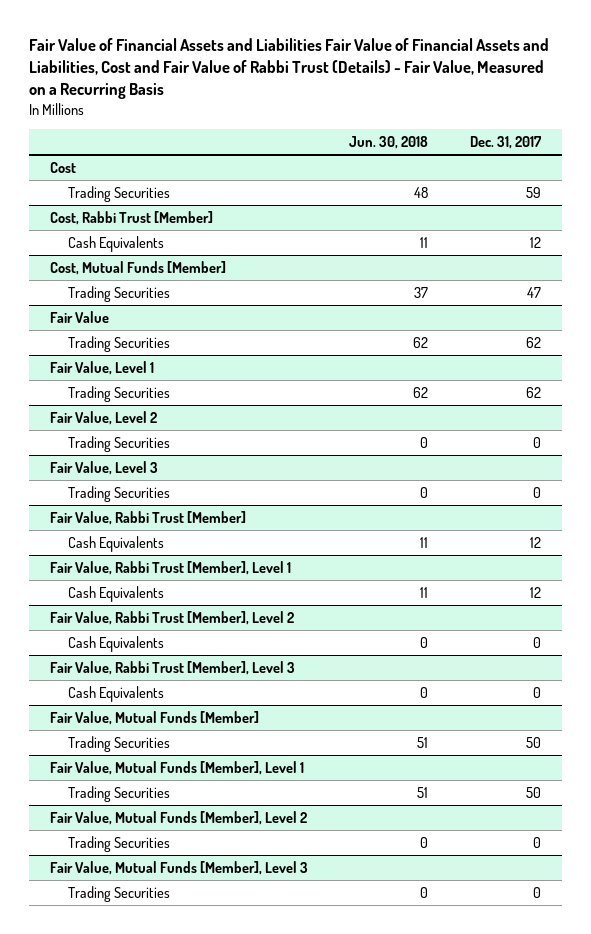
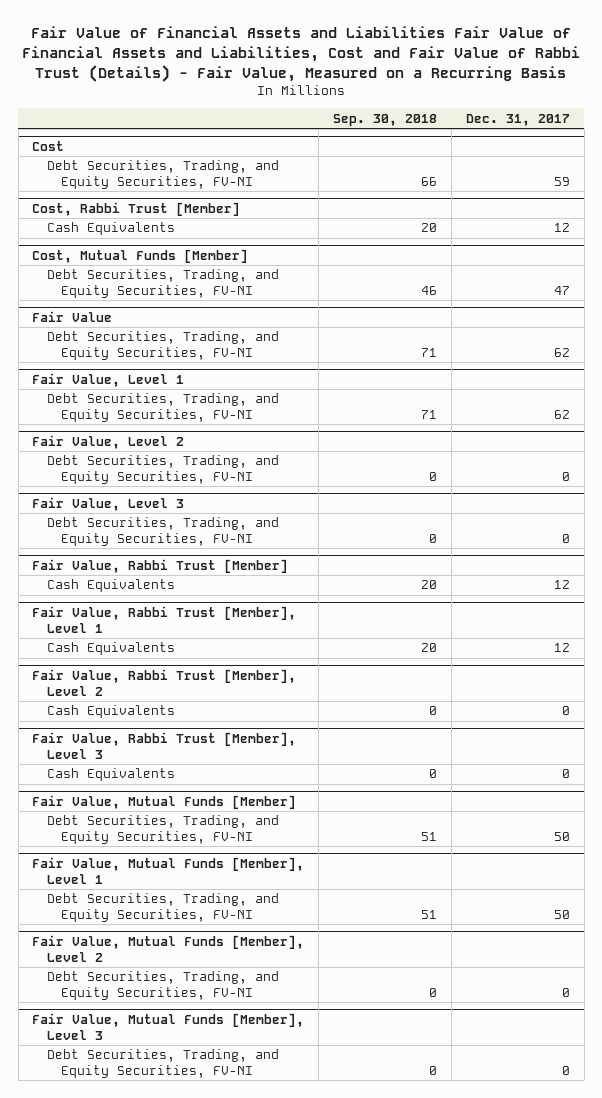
[349,135,429,149] Jun. 30, 2018 -> none
none -> [333,113,438,126] Sep. 30, 2018
[67,185,170,202] Trading Securities -> [46,160,279,189] Debt Securities, Trading, and Equity Securities, FV-NI
[67,285,170,302] Trading Securities -> [46,269,279,298] Debt Securities, Trading, and Equity Securities, FV-NI
[67,335,170,352] Trading Securities -> [46,331,279,360] Debt Securities, Trading, and Equity Securities, FV-NI
[67,385,170,402] Trading Securities -> [46,393,279,422] Debt Securities, Trading, and Equity Securities, FV-NI
[67,435,170,452] Trading Securities -> [46,455,279,484] Debt Securities, Trading, and Equity Securities, FV-NI
[67,485,170,502] Trading Securities -> [46,517,279,546] Debt Securities, Trading, and Equity Securities, FV-NI
[67,735,170,752] Trading Securities -> [46,815,279,844] Debt Securities, Trading, and Equity Securities, FV-NI
[67,785,170,802] Trading Securities -> [46,893,279,922] Debt Securities, Trading, and Equity Securities, FV-NI
[67,835,170,852] Trading Securities -> [46,971,279,1000] Debt Securities, Trading, and Equity Securities, FV-NI
[67,885,170,902] Trading Securities -> [46,1049,279,1078] Debt Securities, Trading, and Equity Securities, FV-NI

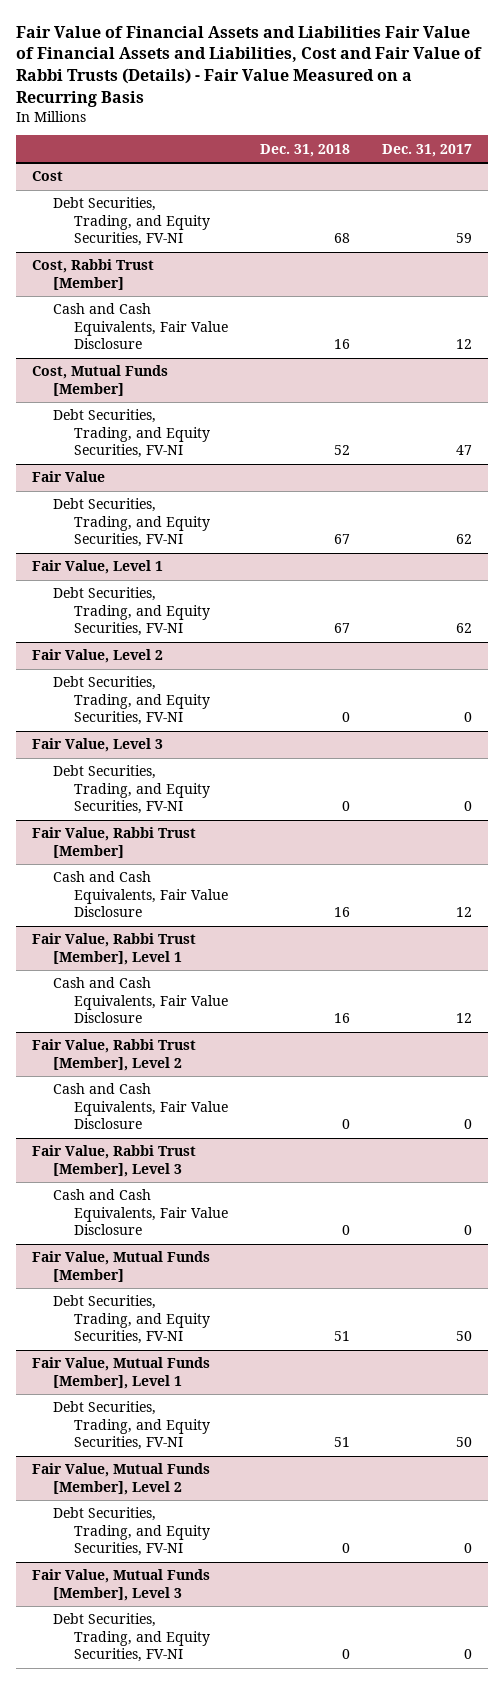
[22,26,581,83] Fair Value of Financial Assets and Liabilities Fair Value of Financial Assets and Liabilities, Cost and Fair Value of Rabbi Trust (Details) - Fair Value, Measured on a Recurring Basis -> [16,25,483,107] Fair Value of Financial Assets and Liabilities Fair Value of Financial Assets and Liabilities, Cost and Fair Value of Rabbi Trusts (Details) - Fair Value Measured on a Recurring Basis
[333,113,438,126] Sep. 30, 2018 -> none
none -> [260,143,351,157] Dec. 31, 2018
[46,222,175,236] Cash Equivalents -> [53,303,229,350] Cash and Cash Equivalents, Fair Value Disclosure
[46,579,175,593] Cash Equivalents -> [53,871,229,918] Cash and Cash Equivalents, Fair Value Disclosure
[46,642,175,656] Cash Equivalents -> [53,977,229,1024] Cash and Cash Equivalents, Fair Value Disclosure
[46,705,175,719] Cash Equivalents -> [53,1083,229,1130] Cash and Cash Equivalents, Fair Value Disclosure
[46,768,175,782] Cash Equivalents -> [53,1189,229,1236] Cash and Cash Equivalents, Fair Value Disclosure

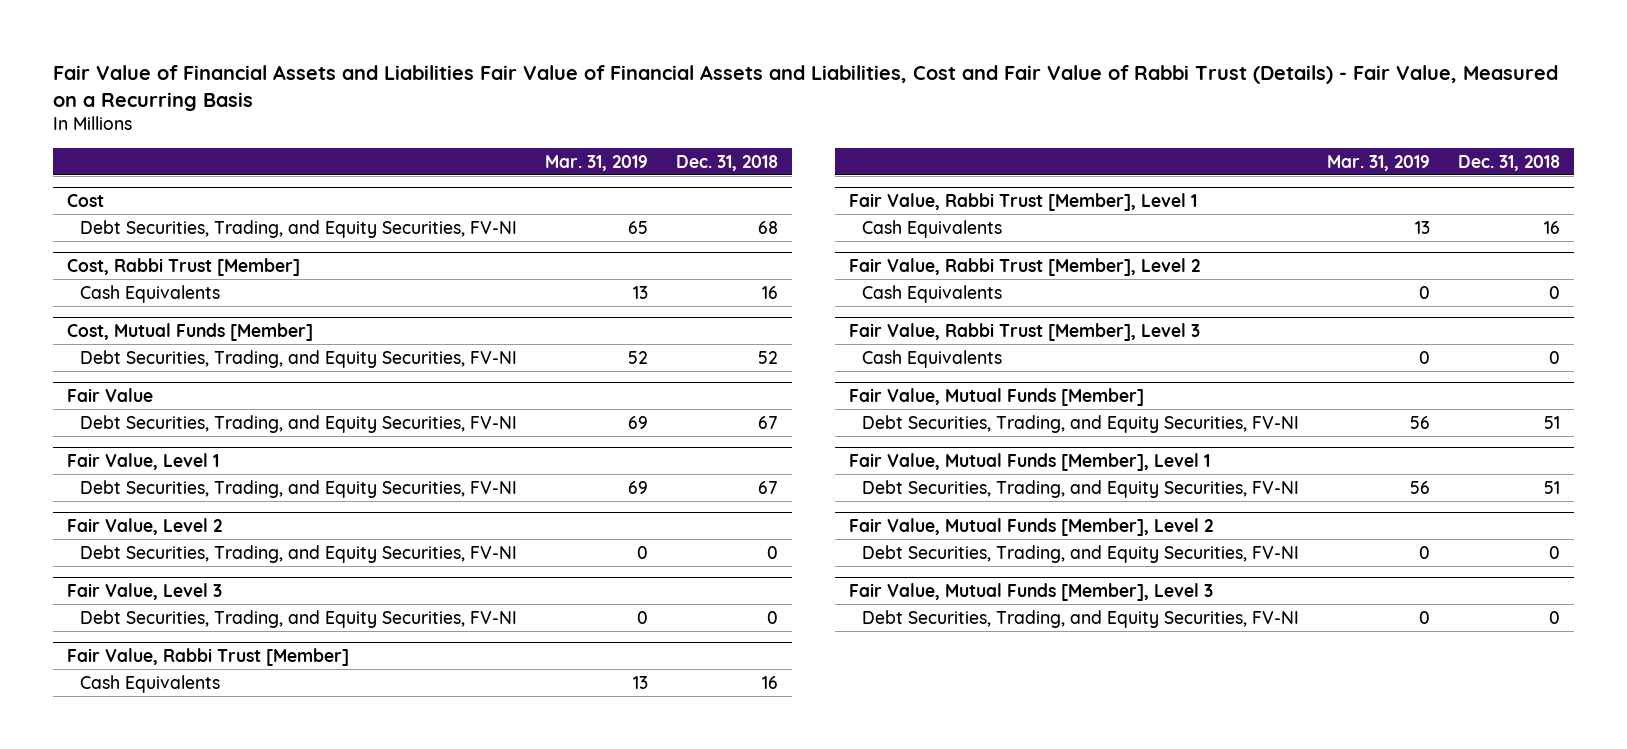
[16,25,483,107] Fair Value of Financial Assets and Liabilities Fair Value of Financial Assets and Liabilities, Cost and Fair Value of Rabbi Trusts (Details) - Fair Value Measured on a Recurring Basis -> [52,64,1558,111] Fair Value of Financial Assets and Liabilities Fair Value of Financial Assets and Liabilities, Cost and Fair Value of Rabbi Trust (Details) - Fair Value, Measured on a Recurring Basis
[381,143,472,157] Dec. 31, 2017 -> none
none -> [544,154,648,171] Mar. 31, 2019
[53,303,229,350] Cash and Cash Equivalents, Fair Value Disclosure -> [80,284,221,303] Cash Equivalents
[53,871,229,918] Cash and Cash Equivalents, Fair Value Disclosure -> [80,674,221,693] Cash Equivalents
[53,977,229,1024] Cash and Cash Equivalents, Fair Value Disclosure -> [862,219,1003,238] Cash Equivalents
[53,1083,229,1130] Cash and Cash Equivalents, Fair Value Disclosure -> [862,284,1003,303] Cash Equivalents
[53,1189,229,1236] Cash and Cash Equivalents, Fair Value Disclosure -> [862,349,1003,368] Cash Equivalents

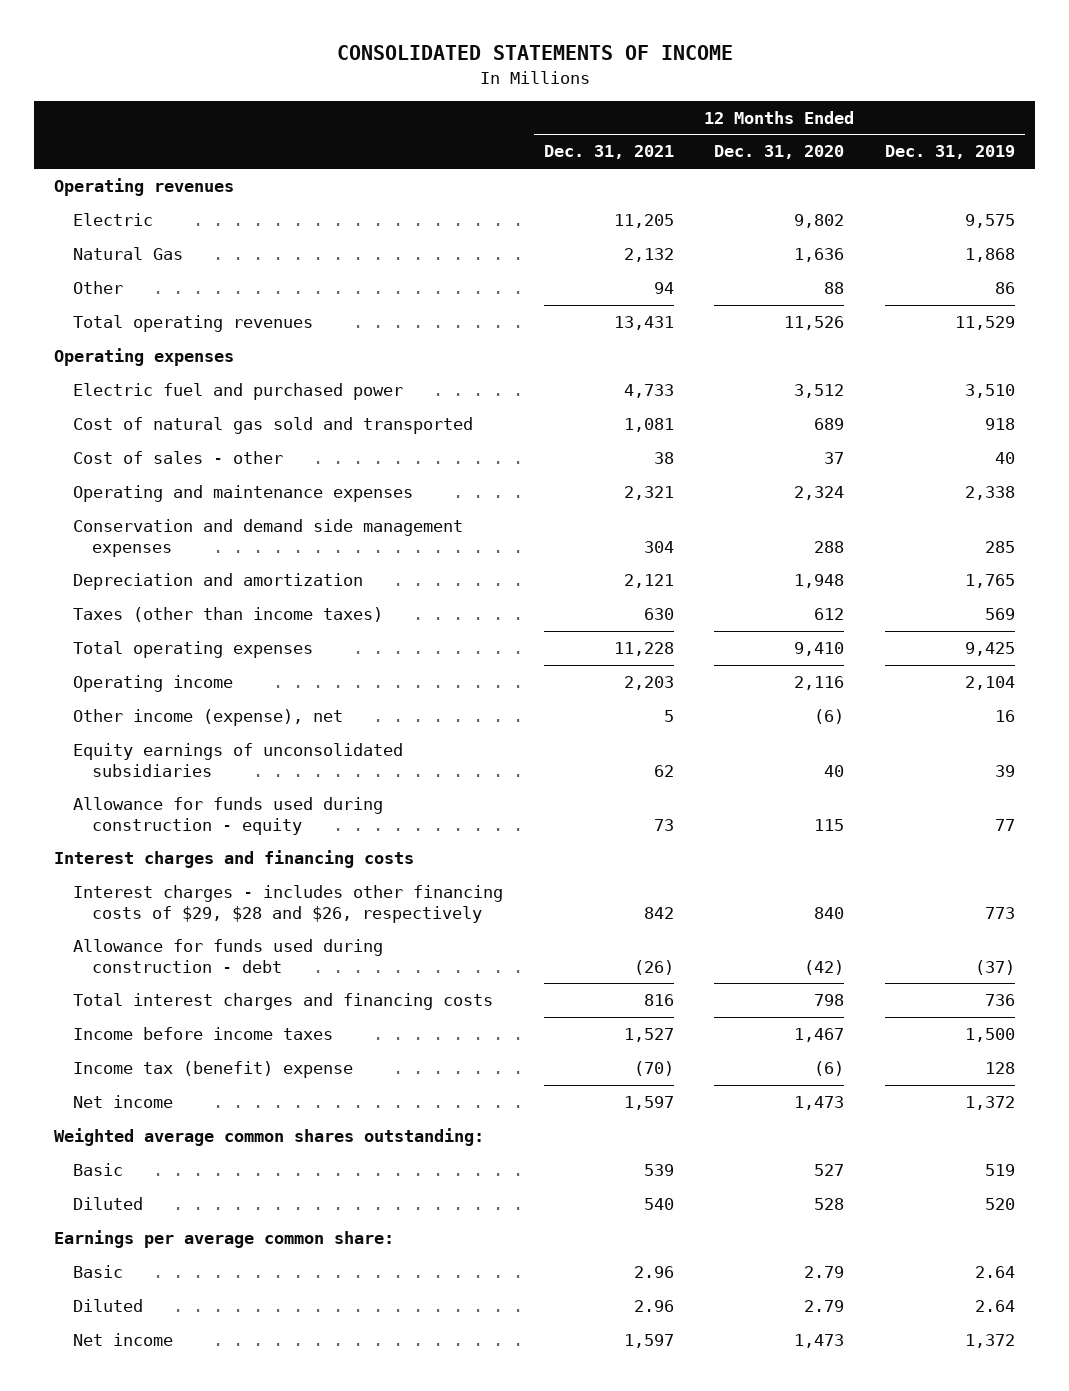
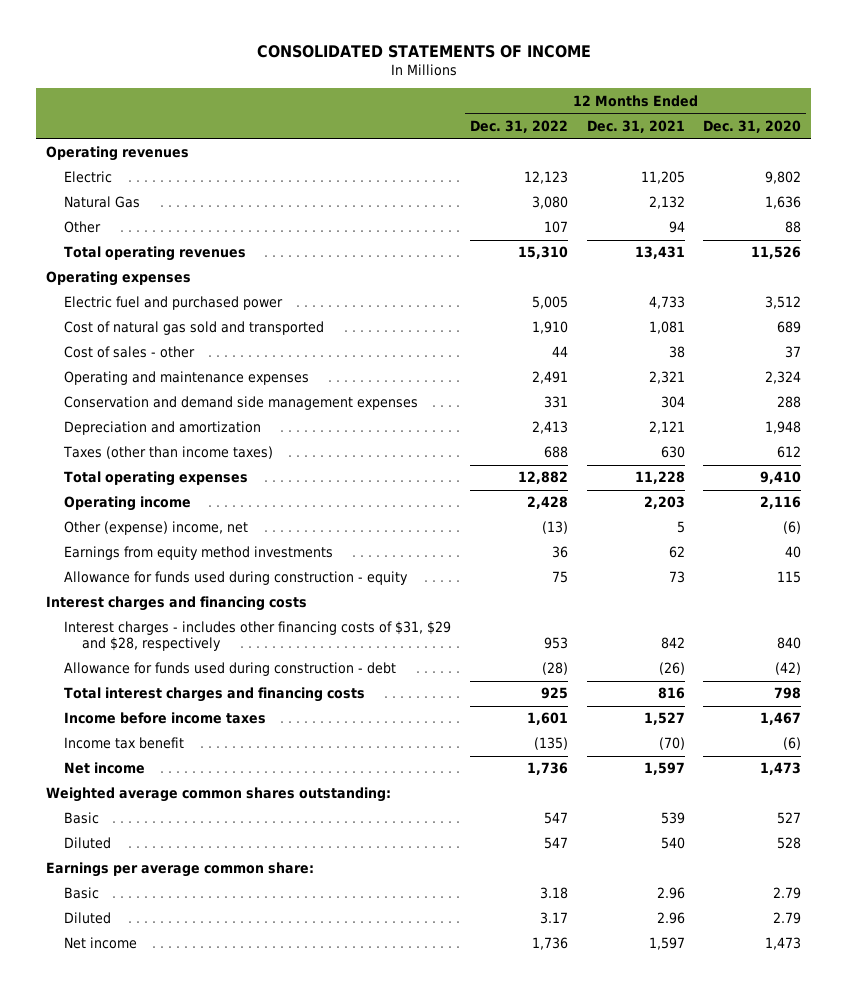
[884,145,1015,160] Dec. 31, 2019 -> none
none -> [469,119,568,133] Dec. 31, 2022
[73,709,344,727] Other income (expense), net -> [63,521,248,536] Other (expense) income, net
[73,743,404,777] Equity earnings of unconsolidated subsidiaries -> [63,546,333,561] Earnings from equity method investments
[73,885,504,923] Interest charges - includes other financing costs of $29, $28 and $26, respectively -> [63,621,451,651] Interest charges - includes other financing costs of $31, $29 and $28, respectively
[73,1061,354,1079] Income tax (benefit) expense -> [63,737,184,750] Income tax benefit

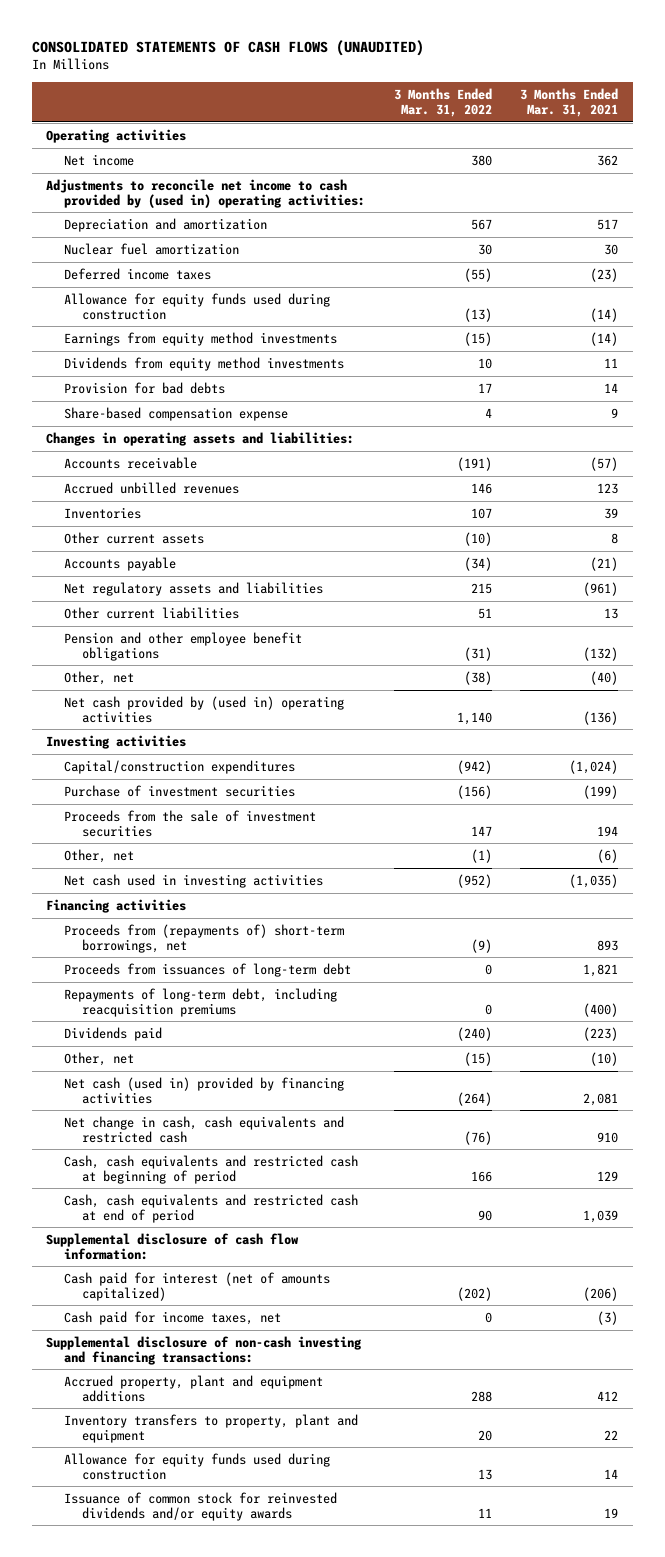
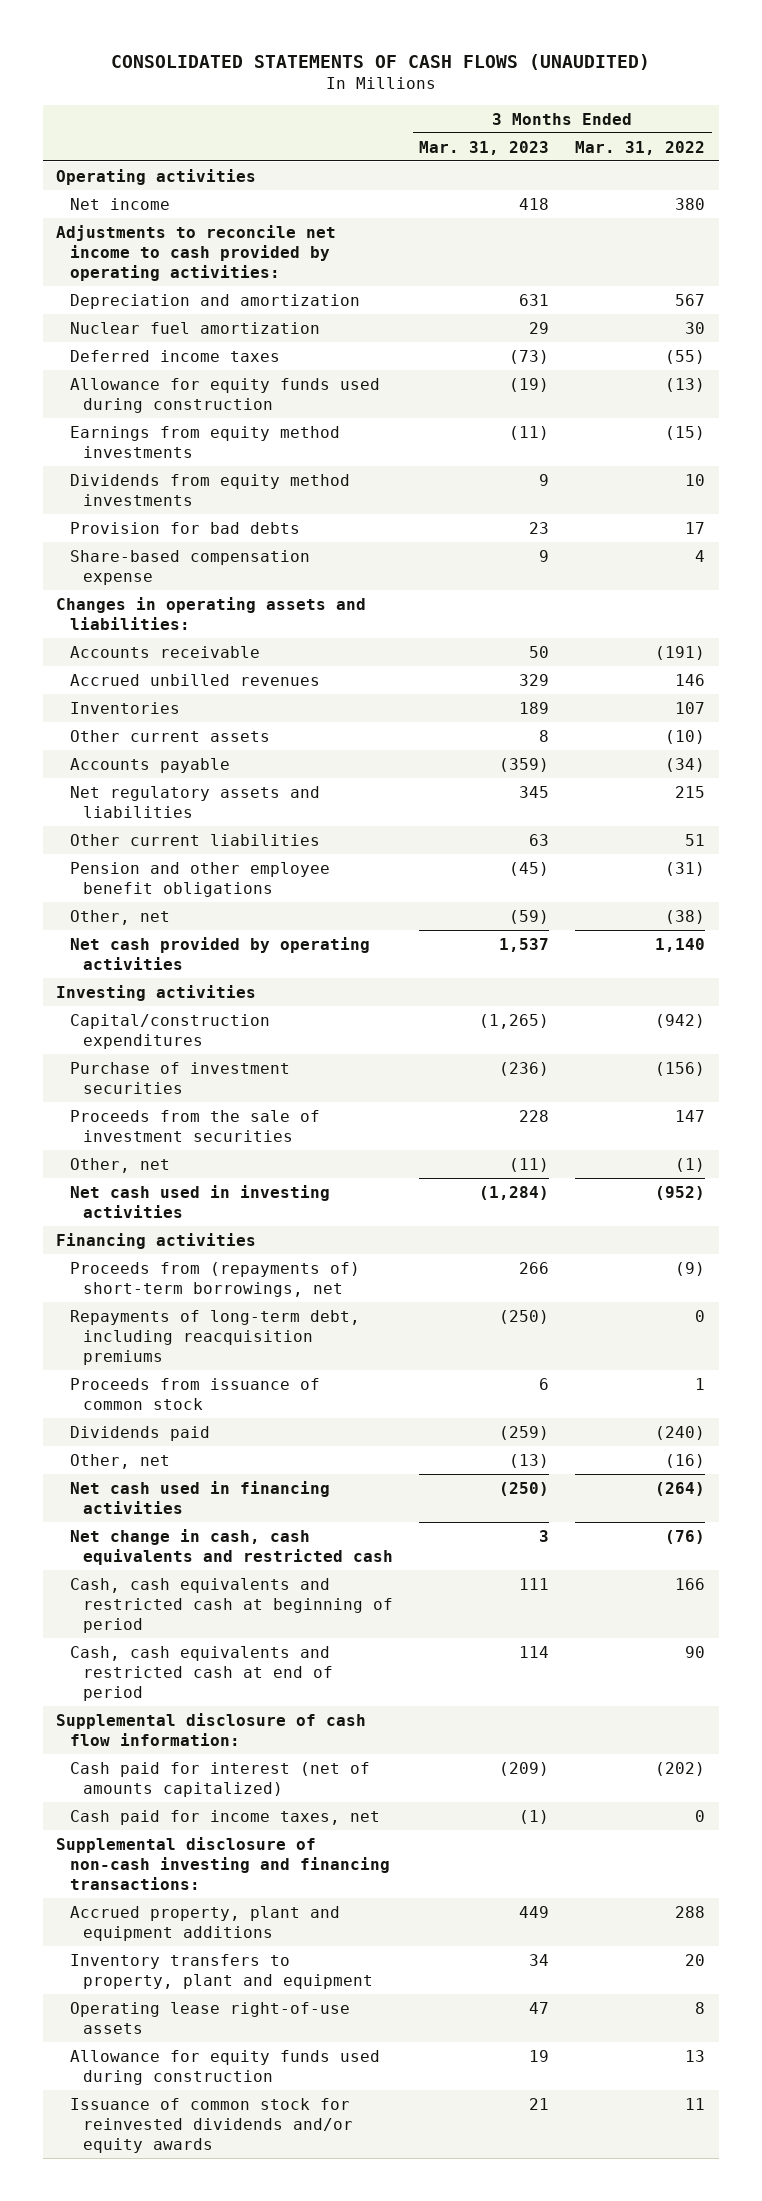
[520,88,619,117] 3 Months Ended Mar. 31, 2021 -> none
none -> [419,140,550,155] Mar. 31, 2023
[46,178,366,208] Adjustments to reconcile net income to cash provided by (used in) operating activities: -> [56,224,337,281] Adjustments to reconcile net income to cash provided by operating activities:
[64,695,345,723] Net cash provided by (used in) operating activities -> [69,936,370,970] Net cash provided by operating activities
[64,962,352,977] Proceeds from issuances of long-term debt -> none
none -> [69,1377,320,1410] Proceeds from issuance of common stock
[463,1051,492,1066] (15) -> [665,1453,706,1468] (16)
[64,1076,345,1104] Net cash (used in) provided by financing activities -> [69,1480,330,1514] Net cash used in financing activities
none -> [69,2001,350,2034] Operating lease right-of-use assets

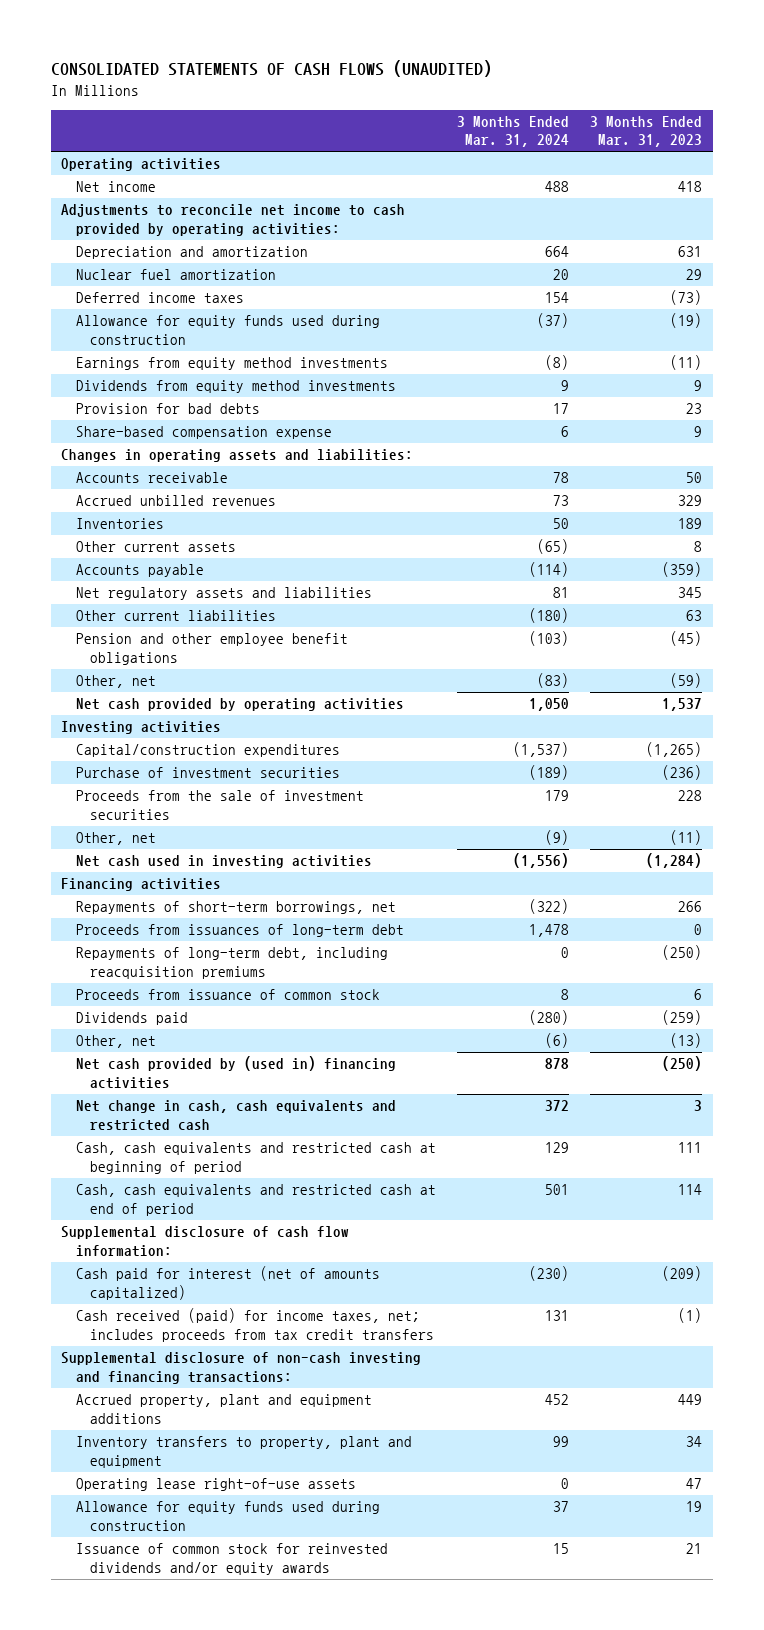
[575,140,706,155] Mar. 31, 2022 -> none
none -> [456,115,569,148] 3 Months Ended Mar. 31, 2024
[69,1261,360,1297] Proceeds from (repayments of) short-term borrowings, net -> [75,901,396,915] Repayments of short-term borrowings, net
none -> [75,924,404,938] Proceeds from issuances of long-term debt
[69,1480,330,1514] Net cash used in financing activities -> [75,1056,396,1089] Net cash provided by (used in) financing activities
[69,1809,380,1825] Cash paid for income taxes, net -> [75,1308,435,1342] Cash received (paid) for income taxes, net; includes proceeds from tax credit transfers

